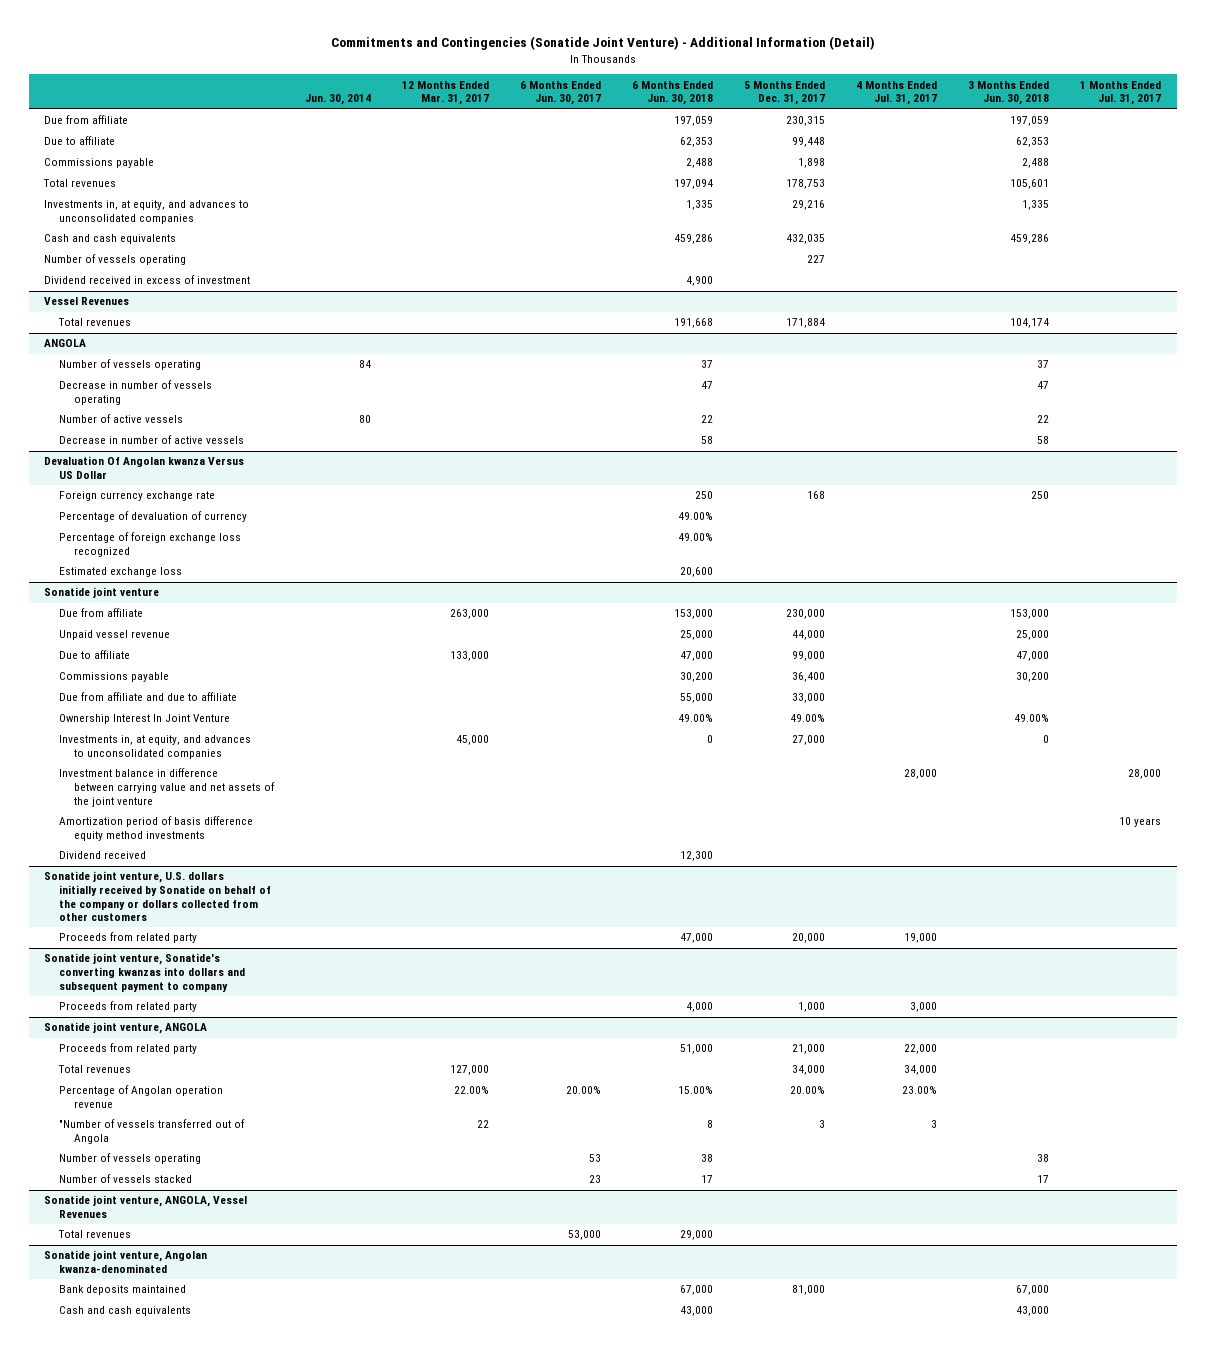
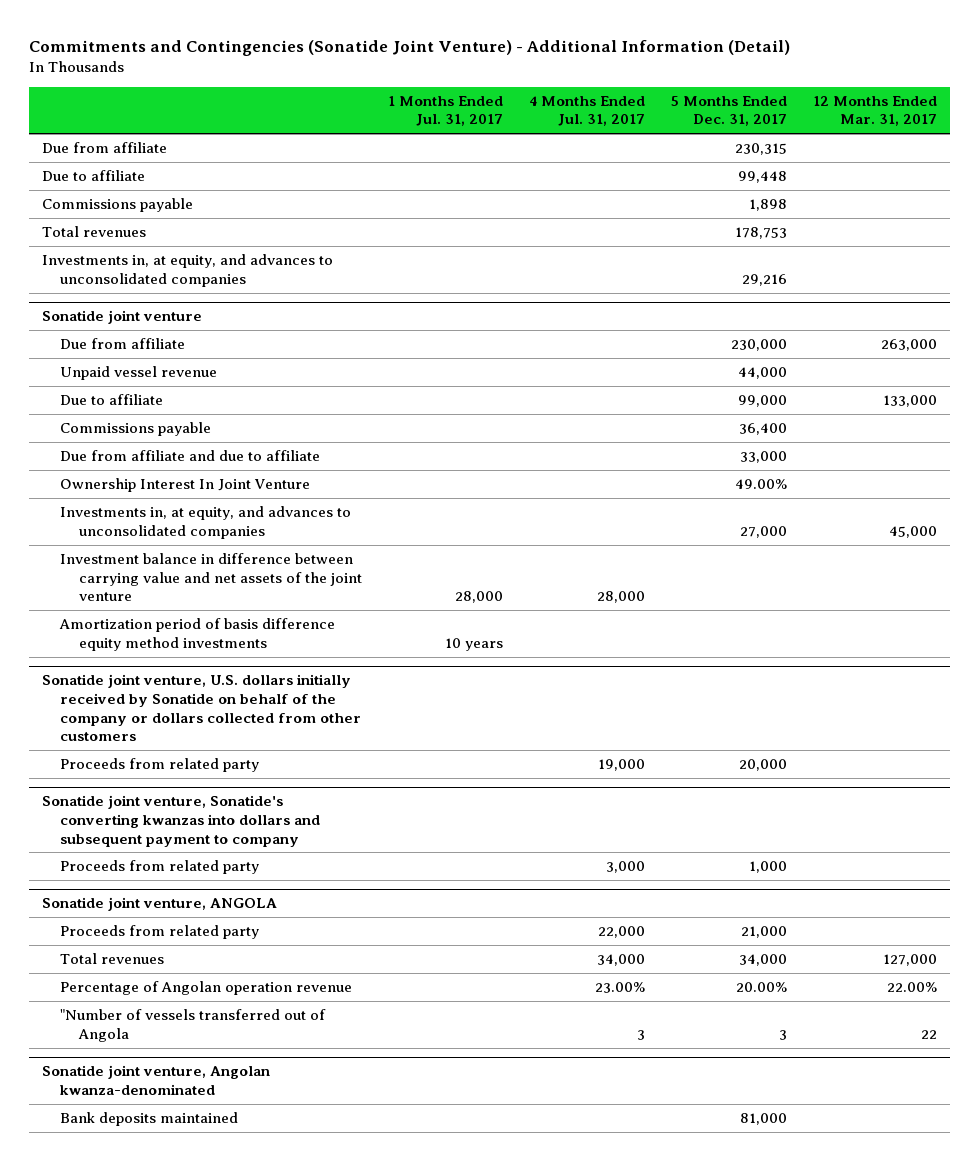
[305,94,372,106] Jun. 30, 2014 -> none
[520,80,602,106] 6 Months Ended Jun. 30, 2017 -> none
[632,80,714,106] 6 Months Ended Jun. 30, 2018 -> none
[968,80,1050,106] 3 Months Ended Jun. 30, 2018 -> none
[44,234,177,245] Cash and cash equivalents -> none
[44,254,187,266] Number of vessels operating -> none
[44,275,251,285] Dividend received in excess of investment -> none
[44,297,130,306] Vessel Revenues -> none
[58,318,132,327] Total revenues -> none
[44,339,87,348] ANGOLA -> none
[59,359,202,371] Number of vessels operating -> none
[59,380,213,406] Decrease in number of vessels operating -> none
[59,414,184,424] Number of active vessels -> none
[59,435,245,445] Decrease in number of active vessels -> none
[44,456,245,480] Devaluation Of Angolan kwanza Versus US Dollar -> none
[59,491,216,502] Foreign currency exchange rate -> none
[59,511,248,523] Percentage of devaluation of currency -> none
[59,532,242,558] Percentage of foreign exchange loss recognized -> none
[59,567,183,578] Estimated exchange loss -> none
[59,851,147,860] Dividend received -> none
[59,1153,202,1165] Number of vessels operating -> none
[59,1174,193,1184] Number of vessels stacked -> none
[44,1195,248,1219] Sonatide joint venture, ANGOLA, Vessel Revenues -> none
[58,1230,132,1239] Total revenues -> none
[59,1306,192,1317] Cash and cash equivalents -> none

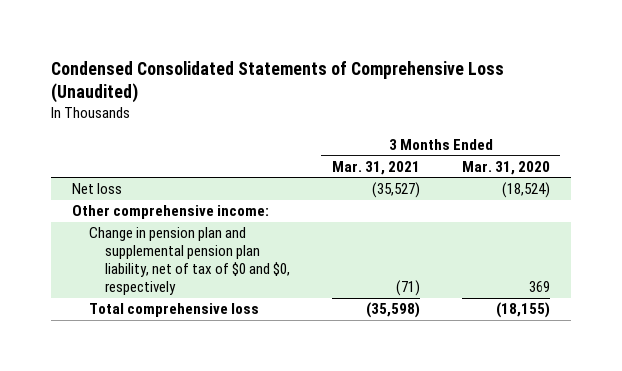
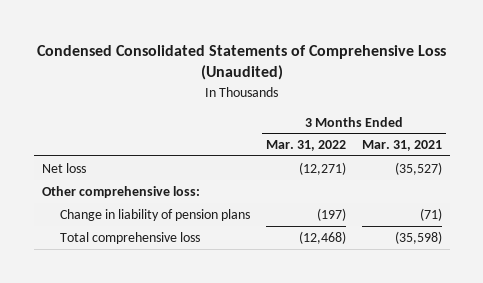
[461,160,550,175] Mar. 31, 2020 -> none
none -> [265,140,346,152] Mar. 31, 2022
[72,205,270,220] Other comprehensive income: -> [41,185,200,198] Other comprehensive loss:
[88,227,291,295] Change in pension plan and supplemental pension plan liability, net of tax of $0 and $0, respectively -> [60,208,251,221] Change in liability of pension plans

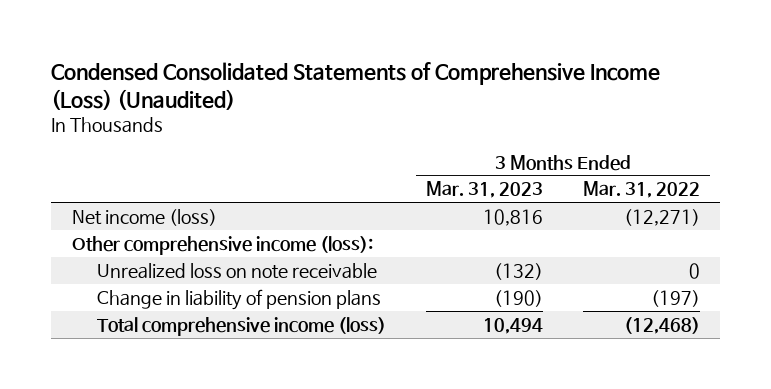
[36,44,446,81] Condensed Consolidated Statements of Comprehensive Loss (Unaudited) -> [51,62,661,110] Condensed Consolidated Statements of Comprehensive Income (Loss) (Unaudited)
[361,140,442,152] Mar. 31, 2021 -> none
none -> [425,181,543,199] Mar. 31, 2023
[41,162,86,173] Net loss -> [71,208,217,226] Net income (loss)
[41,185,200,198] Other comprehensive loss: -> [71,235,373,255] Other comprehensive income (loss):
none -> [96,262,377,279] Unrealized loss on note receivable
[60,231,201,244] Total comprehensive loss -> [96,316,386,336] Total comprehensive income (loss)

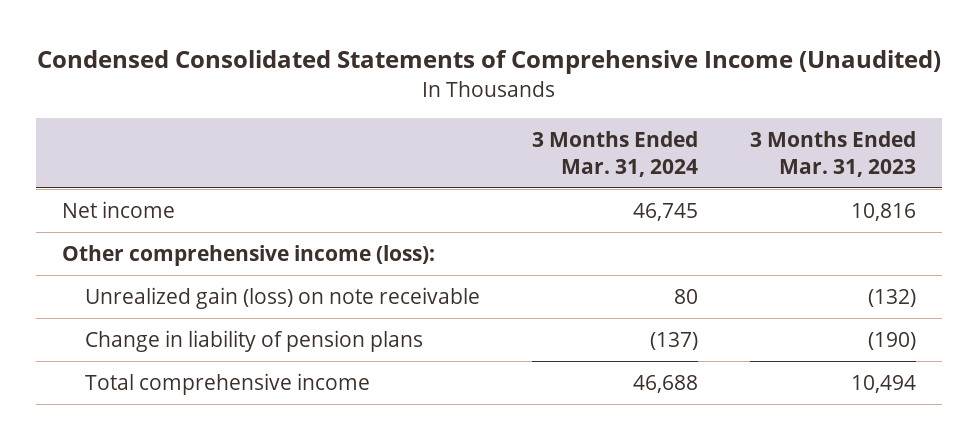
[51,62,661,110] Condensed Consolidated Statements of Comprehensive Income (Loss) (Unaudited) -> [36,50,941,75] Condensed Consolidated Statements of Comprehensive Income (Unaudited)
[582,181,700,199] Mar. 31, 2022 -> none
none -> [531,130,698,177] 3 Months Ended Mar. 31, 2024
[71,208,217,226] Net income (loss) -> [61,200,175,218] Net income
[96,262,377,279] Unrealized loss on note receivable -> [84,286,480,309] Unrealized gain (loss) on note receivable
[96,316,386,336] Total comprehensive income (loss) -> [84,372,370,395] Total comprehensive income

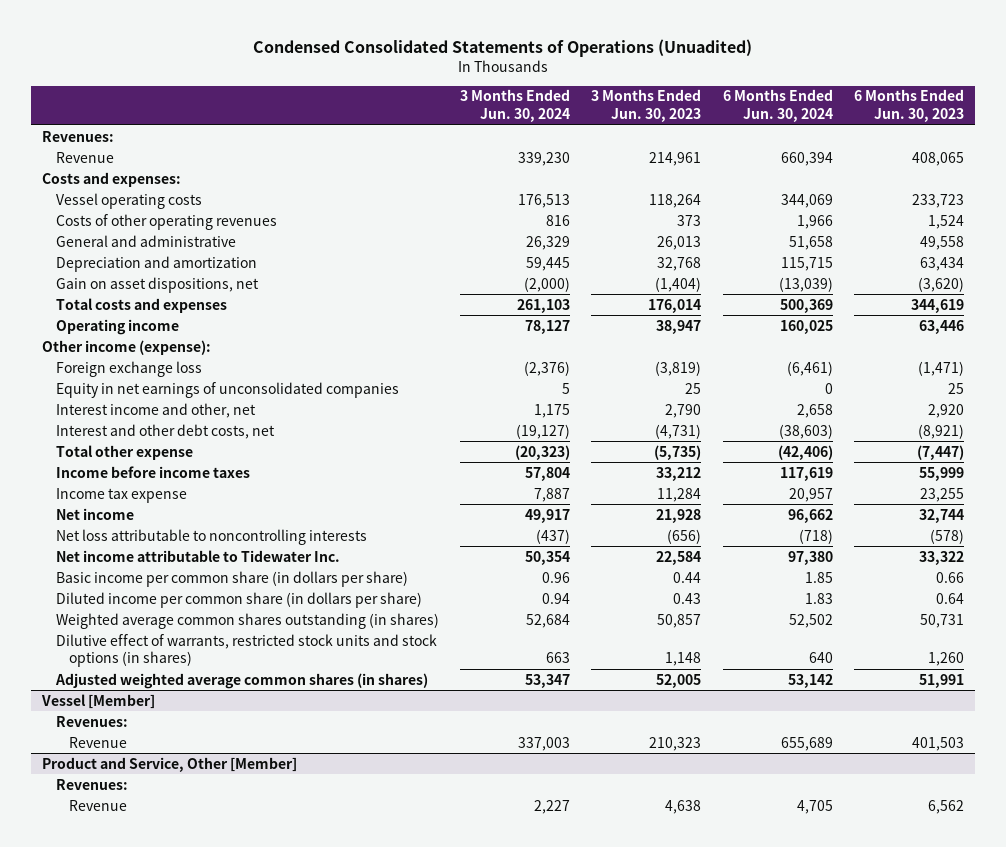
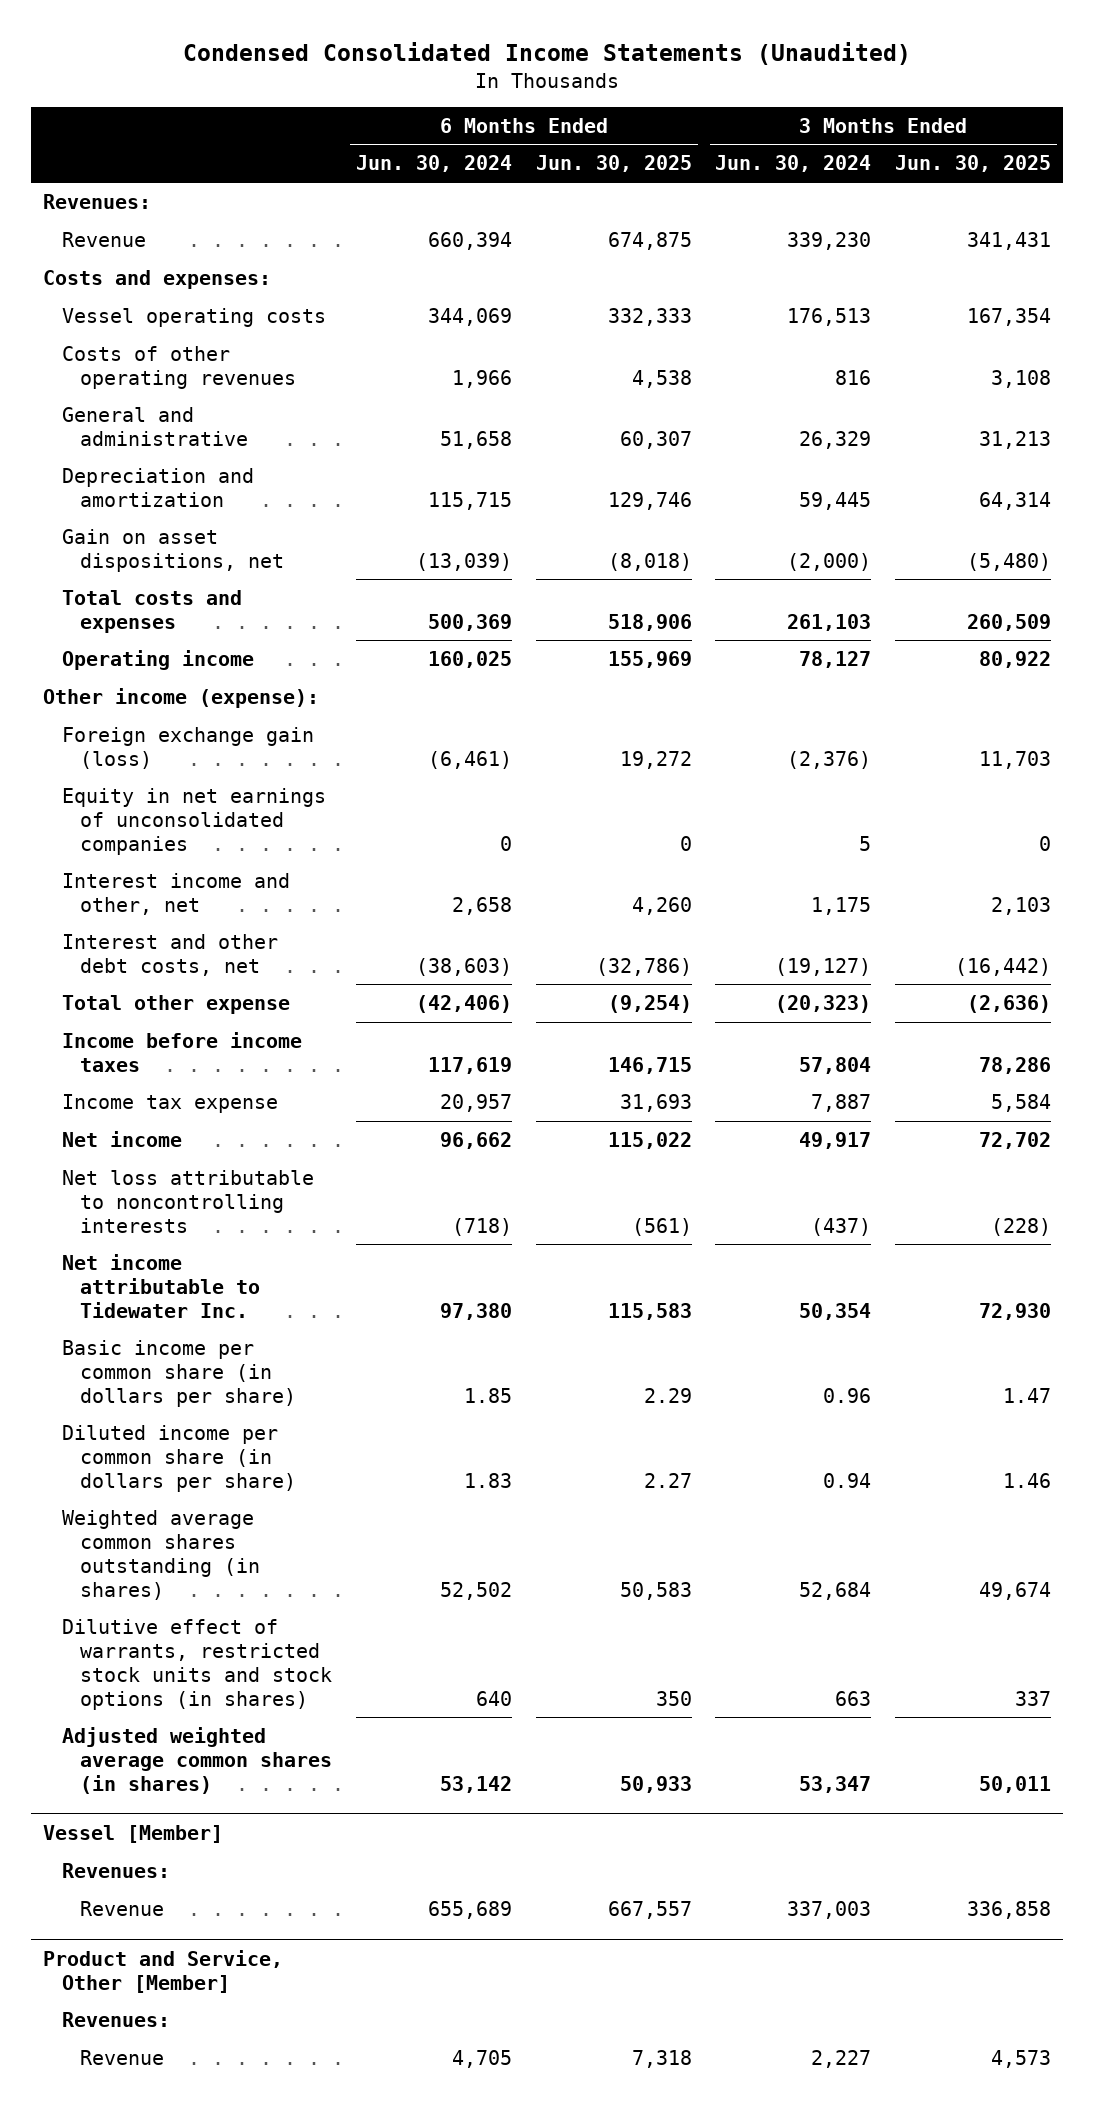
[252,38,752,57] Condensed Consolidated Statements of Operations (Unuadited) -> [183,42,912,66] Condensed Consolidated Income Statements (Unaudited)
[591,89,702,122] 3 Months Ended Jun. 30, 2023 -> none
[854,89,965,122] 6 Months Ended Jun. 30, 2023 -> none
none -> [535,155,692,173] Jun. 30, 2025
none -> [895,155,1052,173] Jun. 30, 2025
[55,360,202,377] Foreign exchange loss -> [61,726,314,769] Foreign exchange gain (loss)

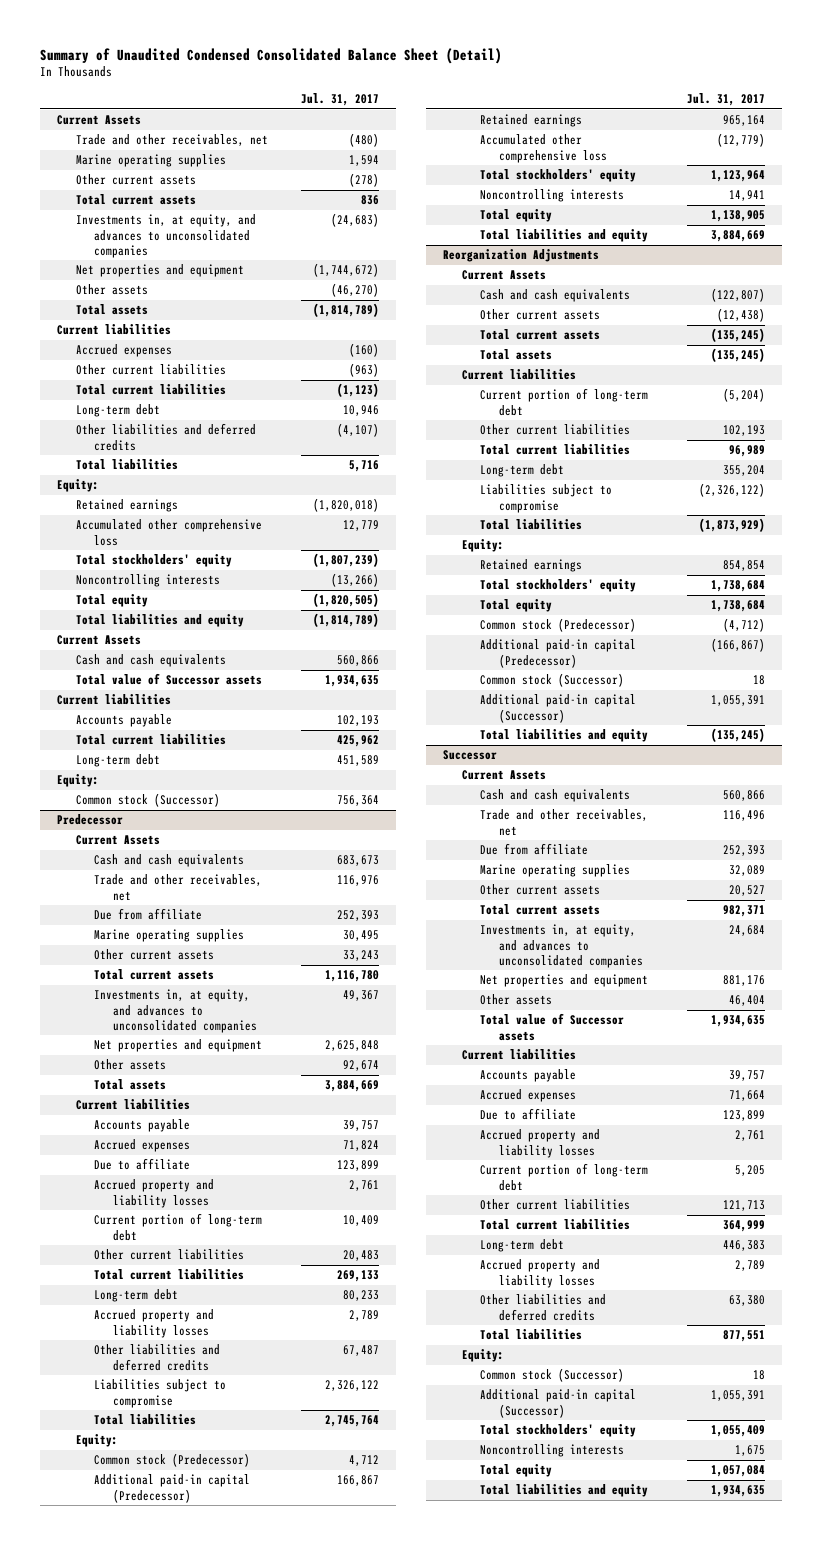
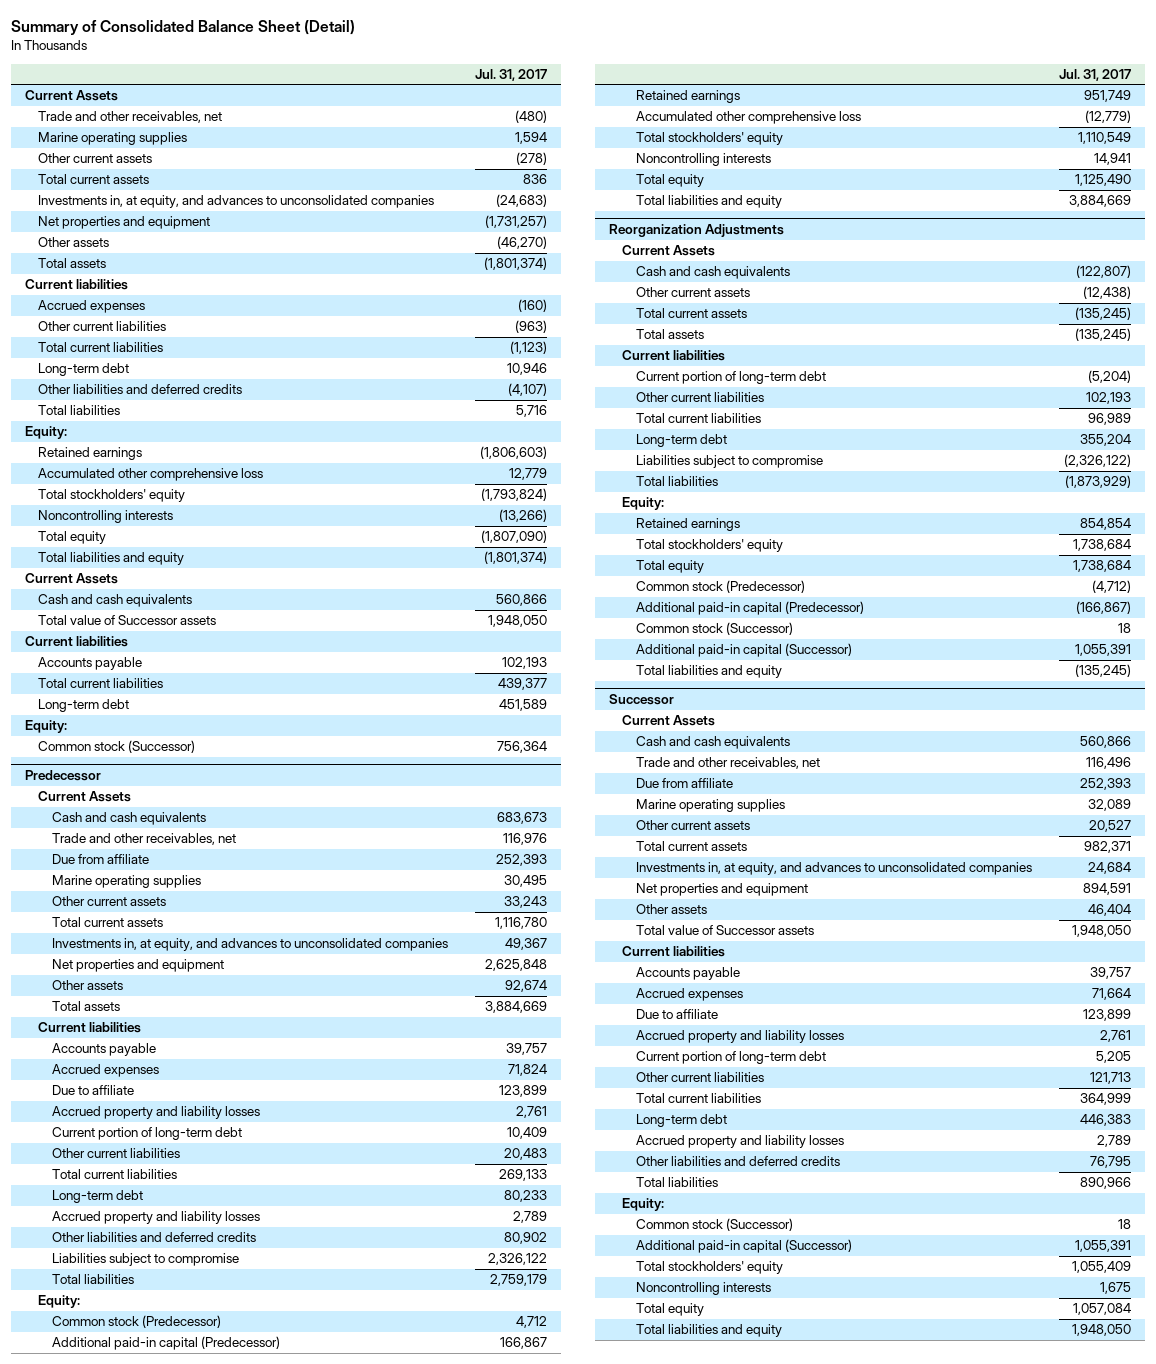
[40,47,503,64] Summary of Unaudited Condensed Consolidated Balance Sheet (Detail) -> [11,19,356,35] Summary of Consolidated Balance Sheet (Detail)
[312,263,379,278] (1,744,672) -> [485,215,548,229] (1,731,257)
[312,303,379,318] (1,814,789) -> [484,257,548,271] (1,801,374)
[312,498,379,513] (1,820,018) -> [480,446,548,460] (1,806,603)
[312,553,379,568] (1,807,239) -> [481,488,548,502] (1,793,824)
[312,593,379,608] (1,820,505) -> [481,530,548,544] (1,807,090)
[312,613,379,628] (1,814,789) -> [484,551,548,565] (1,801,374)
[324,675,379,688] 1,934,635 -> [488,615,548,628] 1,948,050
[336,735,379,748] 425,962 -> [498,678,548,691] 439,377
[342,1345,379,1357] 67,487 -> [504,1232,548,1245] 80,902
[324,1415,379,1428] 2,745,764 -> [490,1274,548,1287] 2,759,179
[722,115,765,127] 965,164 -> [1084,90,1132,103] 951,749
[710,170,765,183] 1,123,964 -> [1078,132,1132,145] 1,110,549
[710,210,765,223] 1,138,905 -> [1075,174,1132,187] 1,125,490
[722,975,765,987] 881,176 -> [1083,883,1132,896] 894,591
[710,1015,765,1028] 1,934,635 -> [1072,925,1132,938] 1,948,050
[728,1295,765,1307] 63,380 -> [1090,1156,1132,1169] 76,795
[722,1330,765,1343] 877,551 -> [1080,1177,1132,1190] 890,966
[710,1485,765,1498] 1,934,635 -> [1072,1324,1132,1337] 1,948,050

